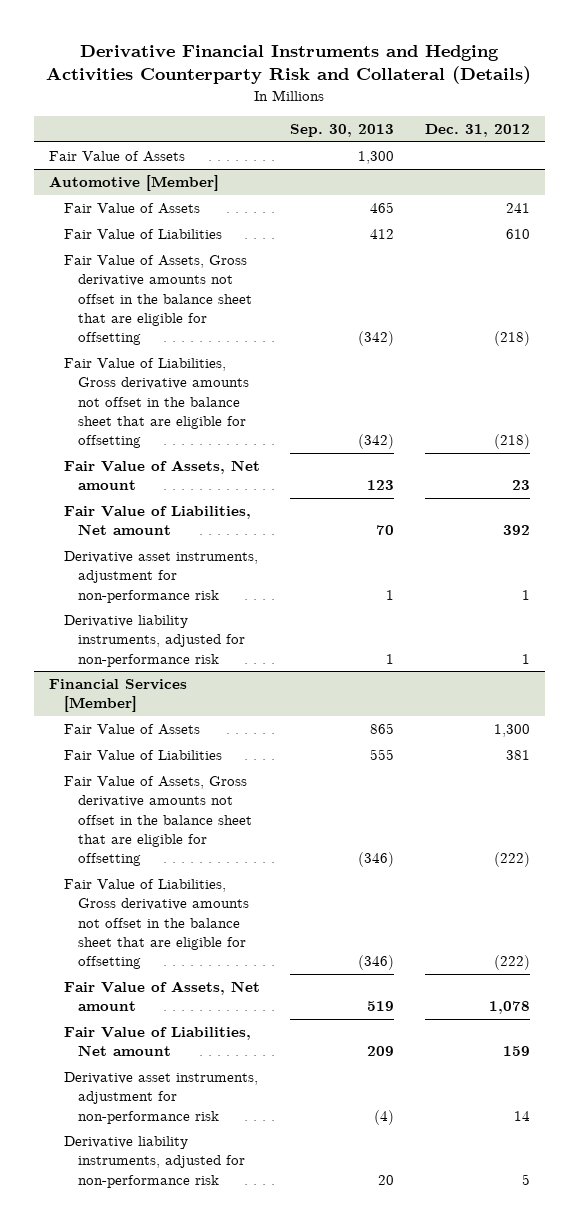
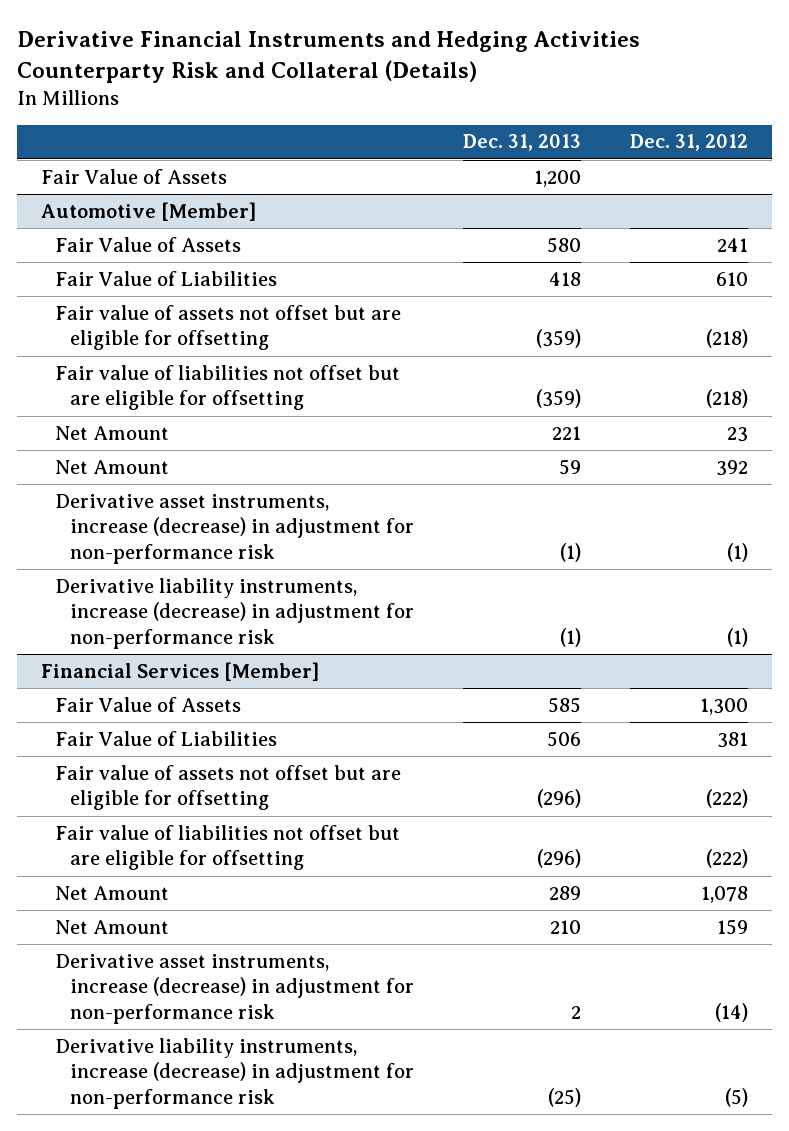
[290,123,395,137] Sep. 30, 2013 -> none
none -> [462,134,581,152] Dec. 31, 2013
[63,255,253,346] Fair Value of Assets, Gross derivative amounts not offset in the balance sheet that are eligible for offsetting -> [55,304,402,351] Fair value of assets not offset but are eligible for offsetting
[63,358,250,449] Fair Value of Liabilities, Gross derivative amounts not offset in the balance sheet that are eligible for offsetting -> [55,364,401,411] Fair value of liabilities not offset but are eligible for offsetting
[63,460,260,491] Fair Value of Assets, Net amount -> [55,425,170,440] Net Amount
[63,506,251,536] Fair Value of Liabilities, Net amount -> [55,459,170,474] Net Amount
[63,551,258,603] Derivative asset instruments, adjustment for non-performance risk -> [55,493,414,565] Derivative asset instruments, increase (decrease) in adjustment for non-performance risk
[522,589,531,600] 1 -> [726,543,748,563] (1)
[63,615,246,667] Derivative liability instruments, adjusted for non-performance risk -> [55,577,414,650] Derivative liability instruments, increase (decrease) in adjustment for non-performance risk
[522,653,531,664] 1 -> [726,628,748,648] (1)
[63,776,253,867] Fair Value of Assets, Gross derivative amounts not offset in the balance sheet that are eligible for offsetting -> [55,764,402,811] Fair value of assets not offset but are eligible for offsetting
[63,879,250,970] Fair Value of Liabilities, Gross derivative amounts not offset in the balance sheet that are eligible for offsetting -> [55,824,401,871] Fair value of liabilities not offset but are eligible for offsetting
[63,981,260,1012] Fair Value of Assets, Net amount -> [55,885,170,900] Net Amount
[63,1027,251,1057] Fair Value of Liabilities, Net amount -> [55,919,170,934] Net Amount
[63,1072,258,1124] Derivative asset instruments, adjustment for non-performance risk -> [55,953,414,1025] Derivative asset instruments, increase (decrease) in adjustment for non-performance risk
[514,1110,531,1121] 14 -> [714,1003,748,1023] (14)
[63,1136,246,1188] Derivative liability instruments, adjusted for non-performance risk -> [55,1037,414,1110] Derivative liability instruments, increase (decrease) in adjustment for non-performance risk
[522,1173,531,1185] 5 -> [724,1088,748,1108] (5)

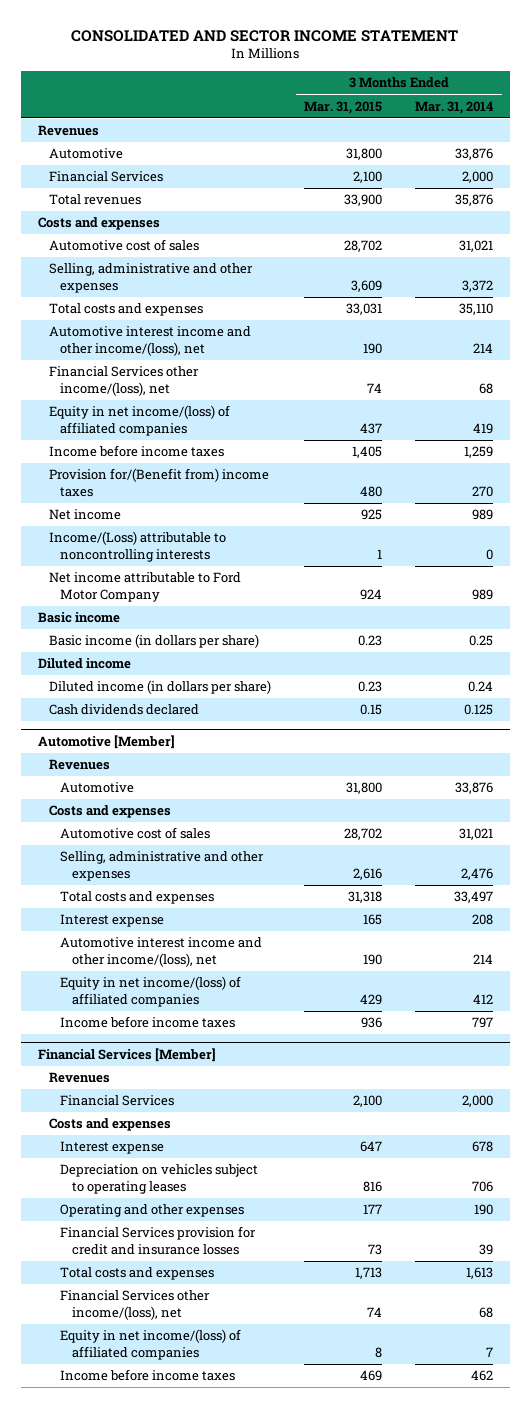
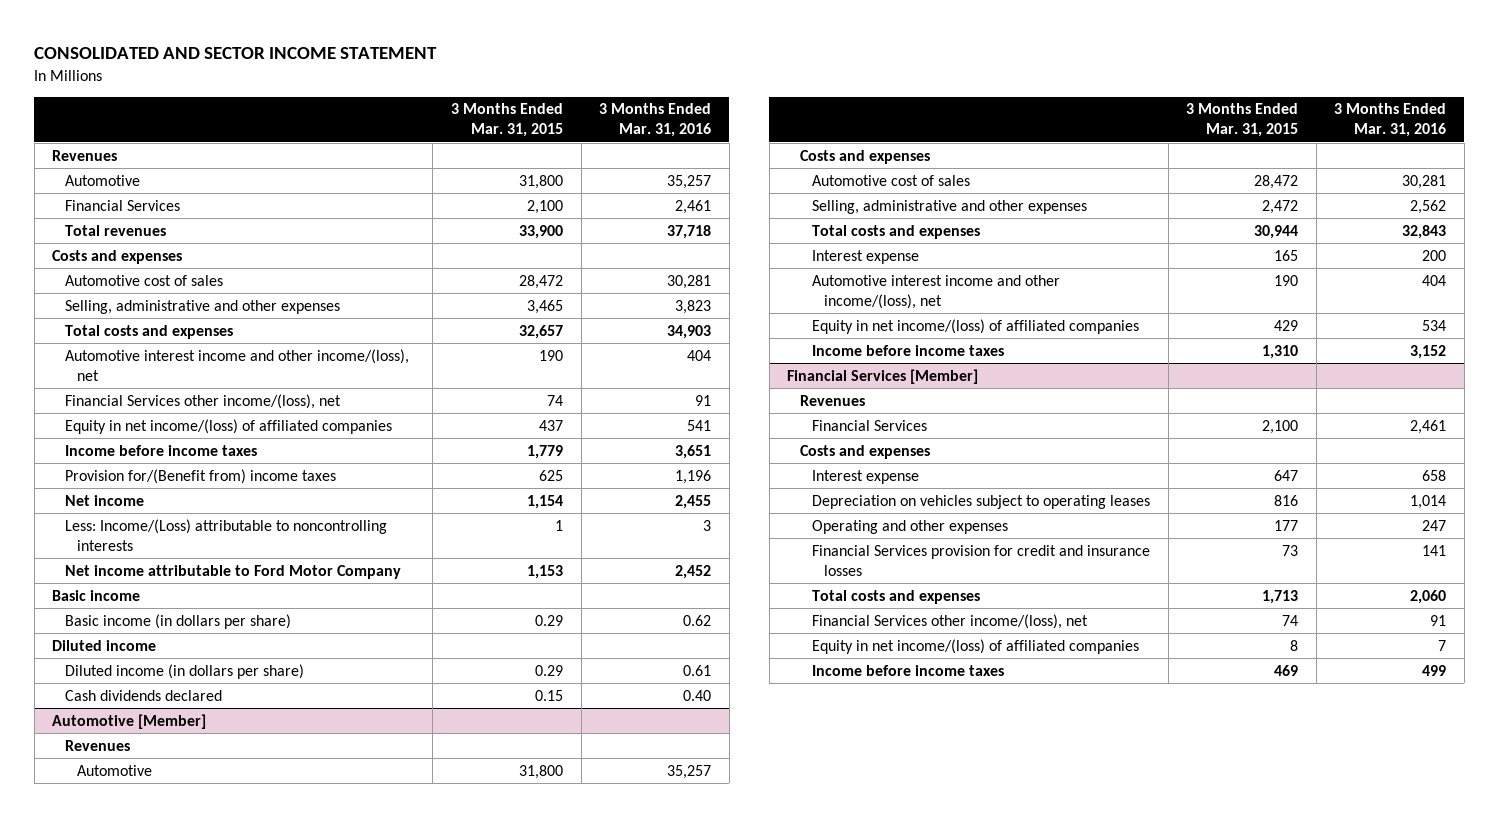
[415,100,494,114] Mar. 31, 2014 -> none
none -> [599,103,712,138] 3 Months Ended Mar. 31, 2016
[344,240,383,253] 28,702 -> [519,274,564,289] 28,472
[351,280,383,293] 3,609 -> [527,299,564,314] 3,465
[346,303,383,316] 33,031 -> [519,324,564,339] 32,657
[352,446,383,459] 1,405 -> [527,444,564,459] 1,779
[360,486,383,498] 480 -> [539,469,564,481] 625
[361,509,383,521] 925 -> [527,494,564,509] 1,154
[48,531,226,563] Income/(Loss) attributable to noncontrolling interests -> [64,518,387,551] Less: Income/(Loss) attributable to noncontrolling interests
[360,589,383,601] 924 -> [527,564,564,579] 1,153
[358,635,383,647] 0.23 -> [535,614,564,626] 0.29
[358,681,383,693] 0.23 -> [535,664,564,676] 0.29
[344,828,383,841] 28,702 -> [1254,174,1299,189] 28,472
[353,868,383,881] 2,616 -> [1262,199,1299,214] 2,472
[348,891,383,904] 31,318 -> [1254,224,1299,239] 30,944
[361,1017,383,1029] 936 -> [1262,344,1299,359] 1,310

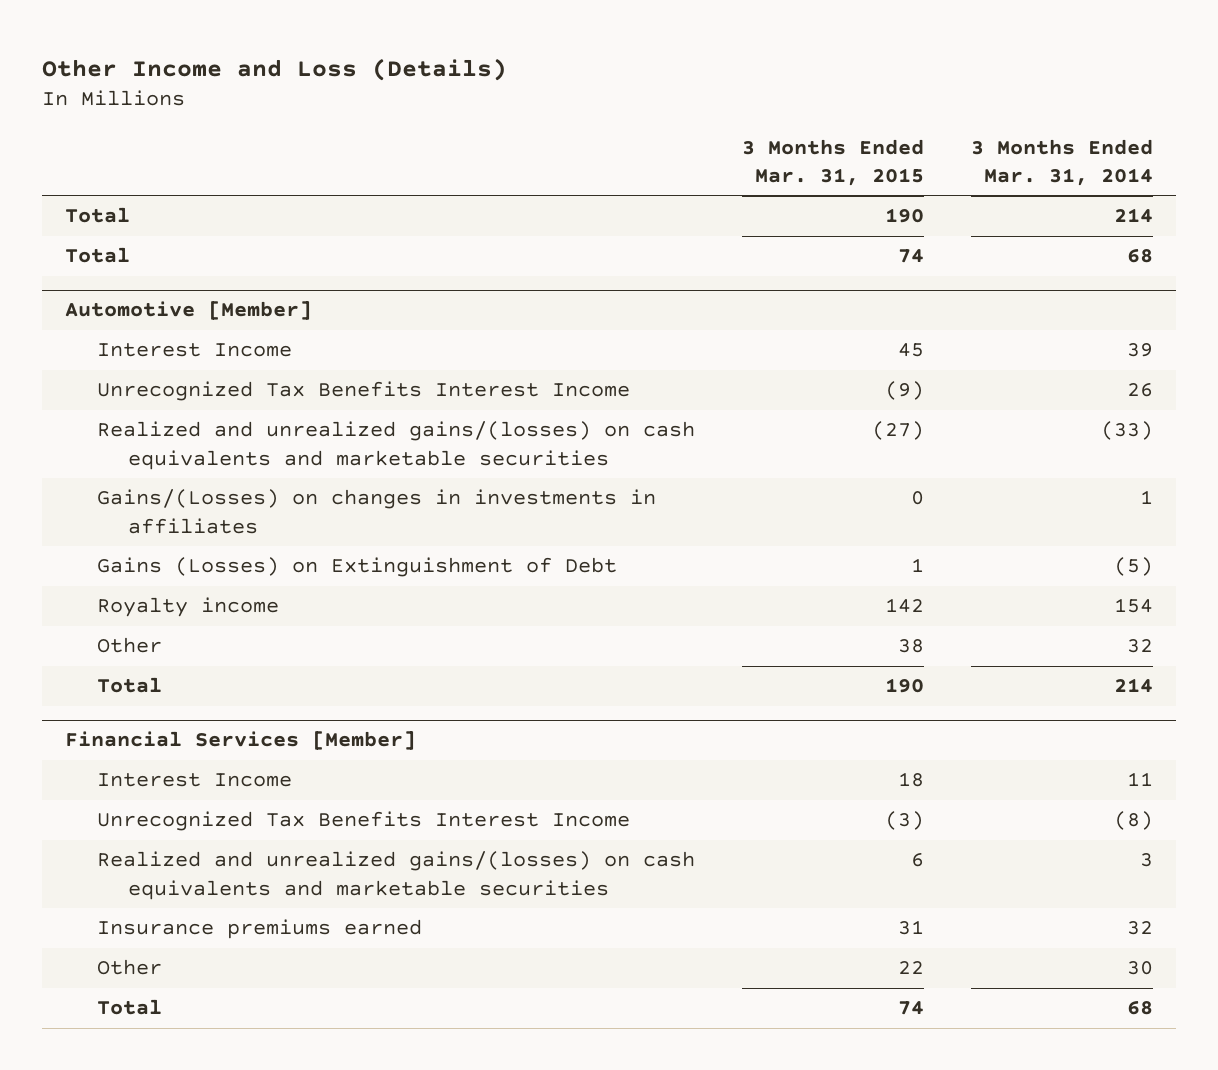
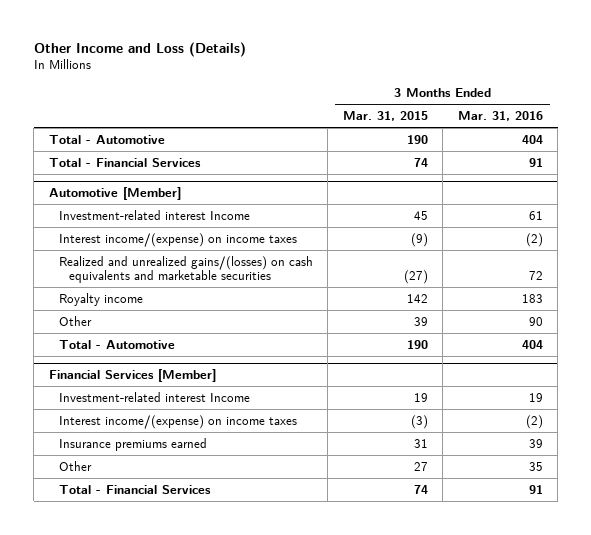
[970,138,1153,186] 3 Months Ended Mar. 31, 2014 -> none
none -> [457,111,543,122] Mar. 31, 2016
[65,207,131,224] Total -> [48,134,165,144] Total - Automotive
[65,247,131,264] Total -> [48,157,201,167] Total - Financial Services
[96,343,292,358] Interest Income -> [58,209,250,220] Investment-related interest Income
[96,381,630,402] Unrecognized Tax Benefits Interest Income -> [58,232,297,247] Interest income/(expense) on income taxes
[96,489,656,534] Gains/(Losses) on changes in investments in affiliates -> none
[96,557,617,578] Gains (Losses) on Extinguishment of Debt -> none
[897,639,924,654] 38 -> [413,316,428,326] 39
[96,677,162,694] Total -> [58,339,175,349] Total - Automotive
[96,851,695,900] Realized and unrealized gains/(losses) on cash equivalents and marketable securities -> none
[96,773,292,788] Interest Income -> [58,391,250,402] Investment-related interest Income
[897,772,924,788] 18 -> [413,392,428,402] 19
[96,811,630,832] Unrecognized Tax Benefits Interest Income -> [58,414,297,429] Interest income/(expense) on income taxes
[897,961,924,975] 22 -> [413,461,428,471] 27
[96,999,162,1016] Total -> [58,484,211,494] Total - Financial Services

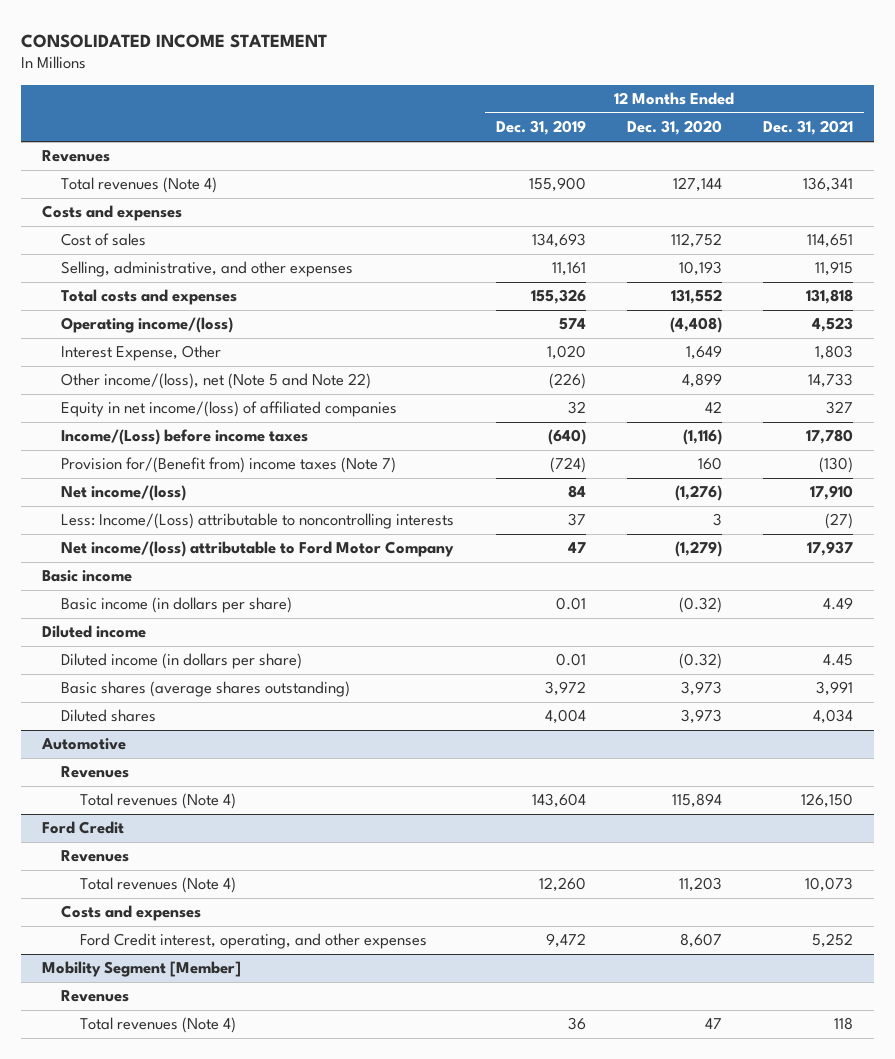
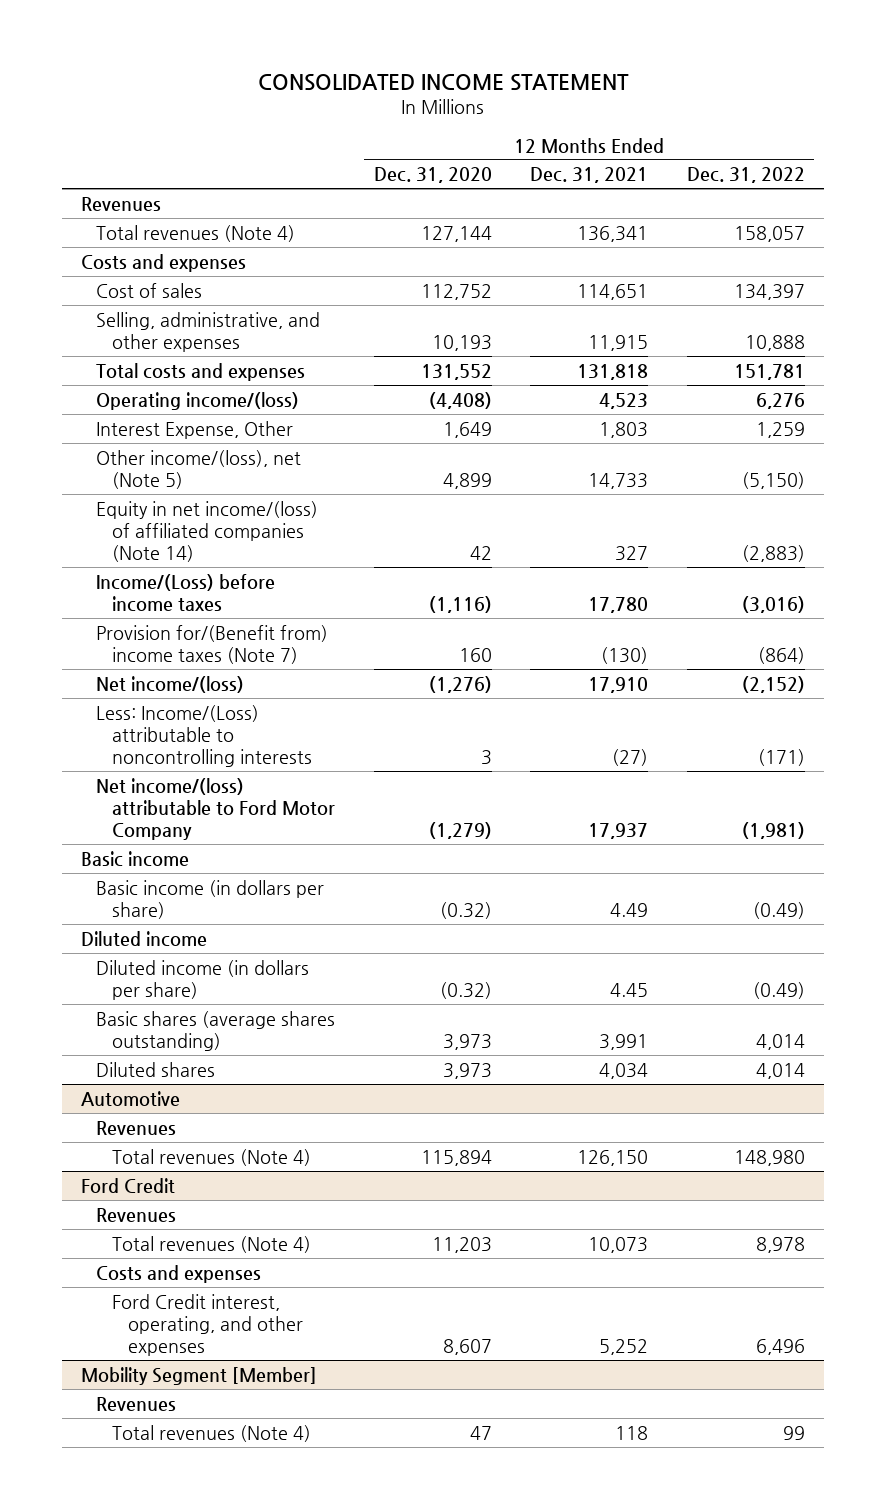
[495,120,586,136] Dec. 31, 2019 -> none
none -> [686,167,805,184] Dec. 31, 2022
[61,373,372,390] Other income/(loss), net (Note 5 and Note 22) -> [96,449,302,489] Other income/(loss), net (Note 5)
[61,401,398,418] Equity in net income/(loss) of affiliated companies -> [96,500,319,563] Equity in net income/(loss) of affiliated companies (Note 14)

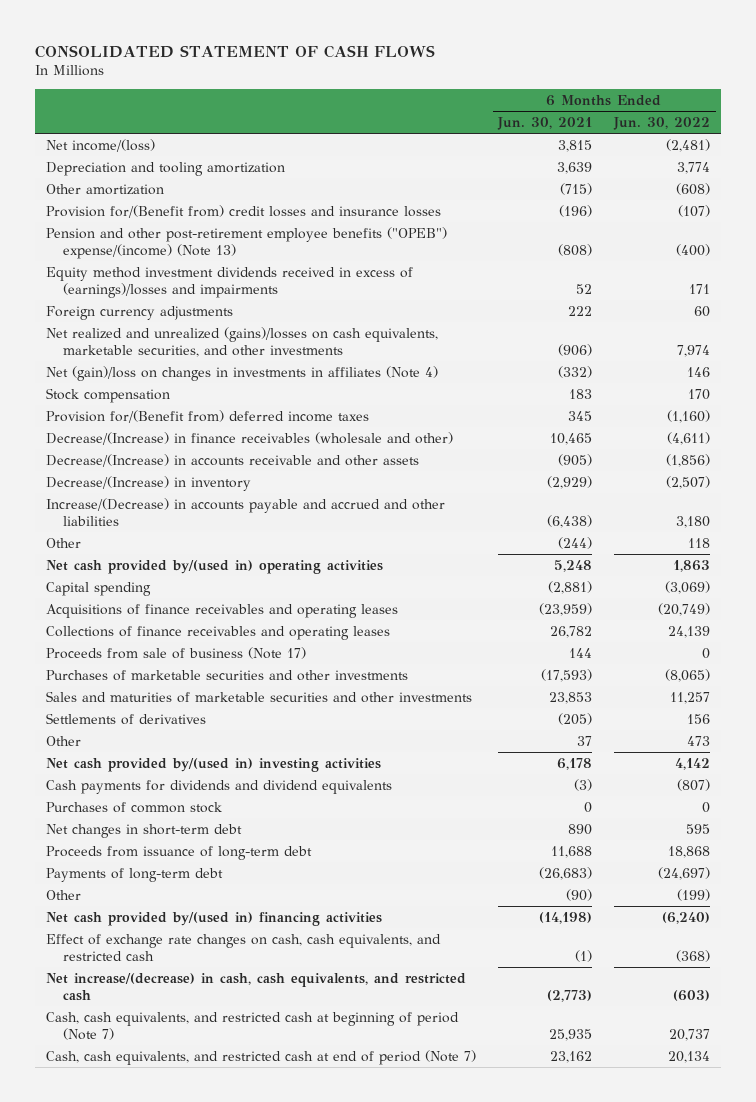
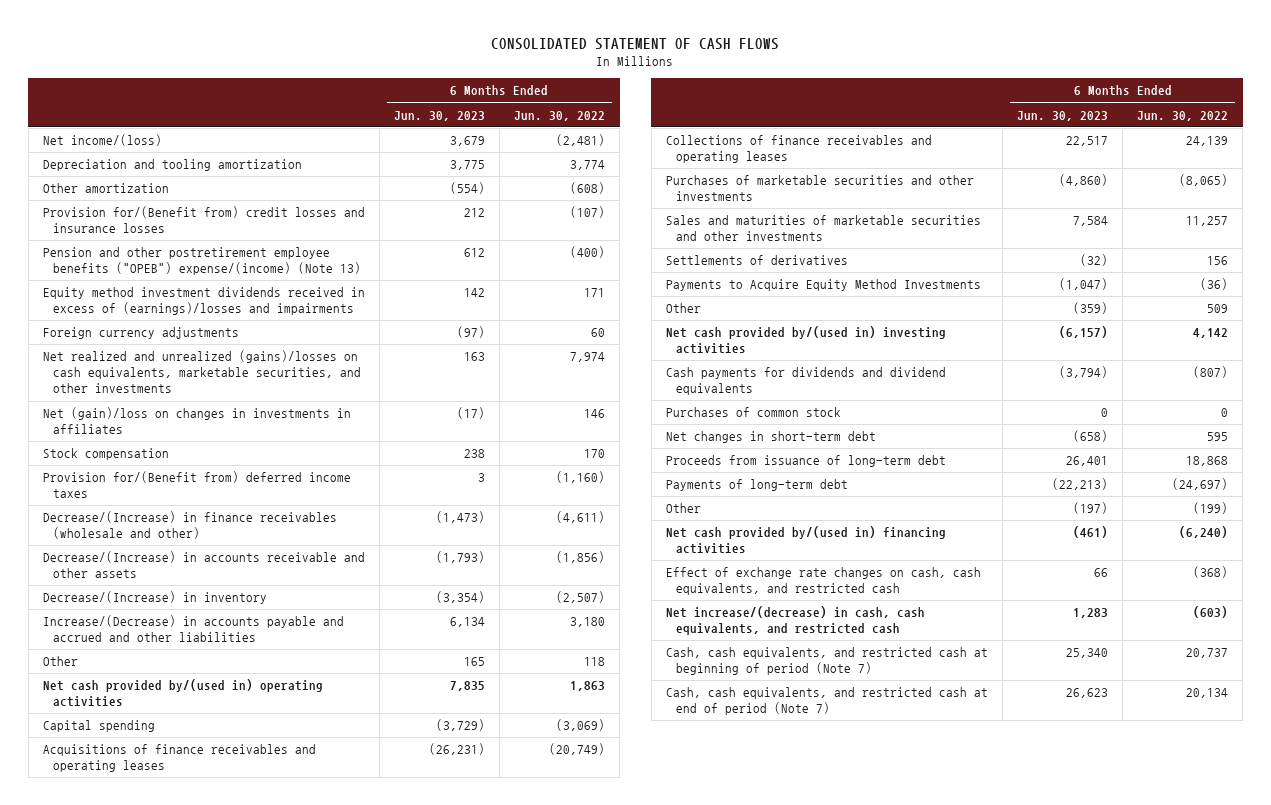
[497,117,593,131] Jun. 30, 2021 -> none
none -> [393,110,485,121] Jun. 30, 2023
[46,226,448,259] Pension and other post-retirement employee benefits ("OPEB") expense/(income) (Note 13) -> [42,247,361,276] Pension and other postretirement employee benefits ("OPEB") expense/(income) (Note 13)
[46,365,439,381] Net (gain)/loss on changes in investments in affiliates (Note 4) -> [42,407,351,435] Net (gain)/loss on changes in investments in affiliates
[46,646,307,659] Proceeds from sale of business (Note 17) -> none
none -> [665,279,981,292] Payments to Acquire Equity Method Investments
[687,735,711,746] 473 -> [1207,304,1229,314] 509

